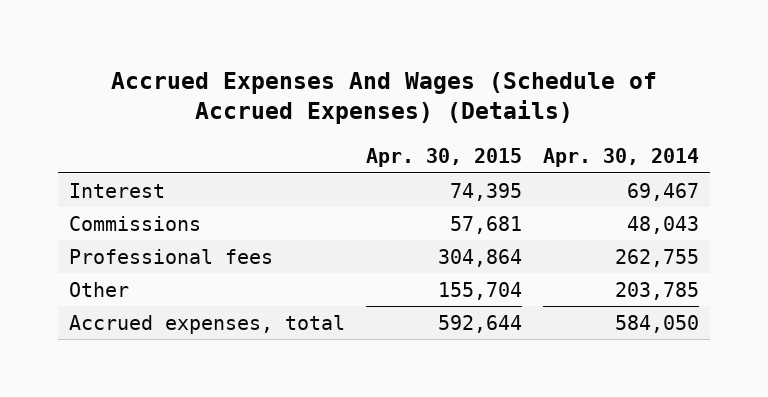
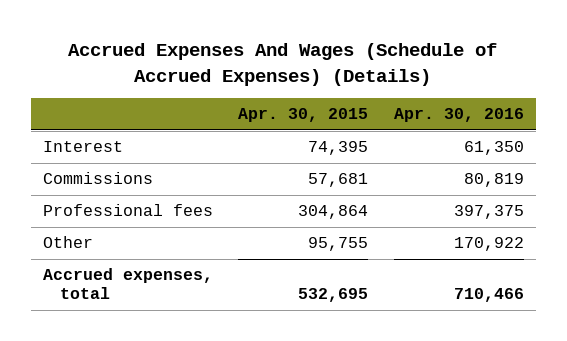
[543,148,700,168] Apr. 30, 2014 -> none
none -> [393,108,524,123] Apr. 30, 2016
[437,281,522,300] 155,704 -> [308,237,369,252] 95,755
[437,314,522,333] 592,644 -> [298,288,369,303] 532,695

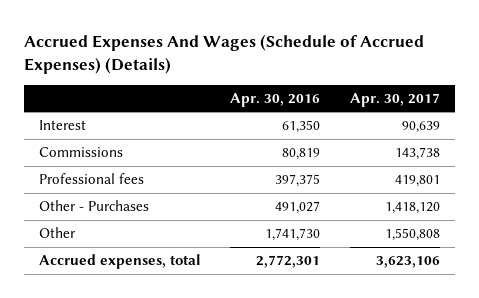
[238,108,369,123] Apr. 30, 2015 -> none
none -> [349,92,440,107] Apr. 30, 2017
none -> [38,200,149,212] Other - Purchases
[453,237,524,252] 170,922 -> [265,228,321,242] 1,741,730
[453,288,524,303] 710,466 -> [256,255,321,269] 2,772,301

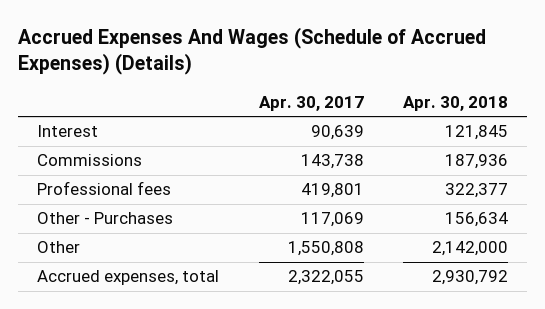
[230,92,321,107] Apr. 30, 2016 -> none
none -> [402,95,508,111] Apr. 30, 2018
[384,202,440,215] 1,418,120 -> [300,212,364,228] 117,069
[375,256,440,269] 3,623,106 -> [287,270,364,286] 2,322,055

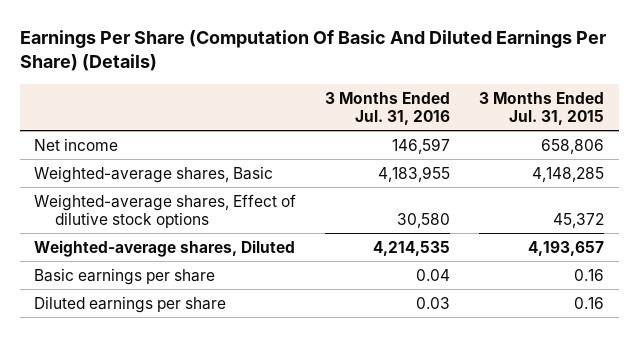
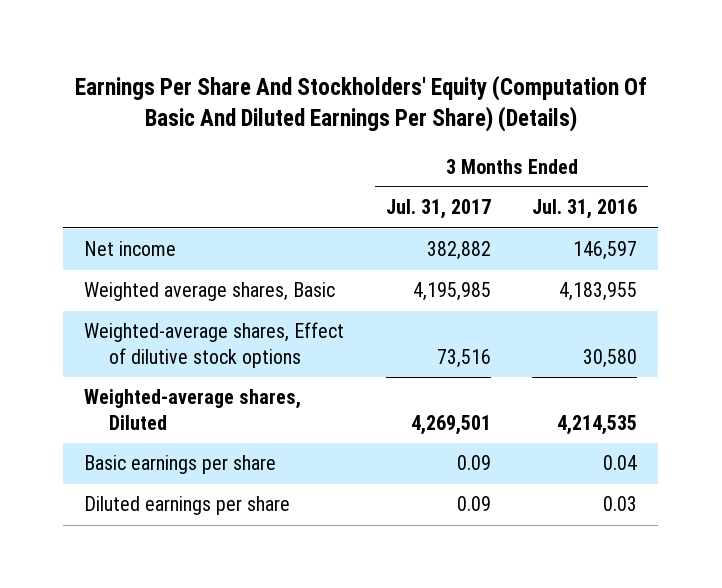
[19,30,606,72] Earnings Per Share (Computation Of Basic And Diluted Earnings Per Share) (Details) -> [74,74,647,133] Earnings Per Share And Stockholders' Equity (Computation Of Basic And Diluted Earnings Per Share) (Details)
[479,91,605,126] 3 Months Ended Jul. 31, 2015 -> none
none -> [385,199,491,220] Jul. 31, 2017
[34,165,274,183] Weighted-average shares, Basic -> [84,282,336,302] Weighted average shares, Basic

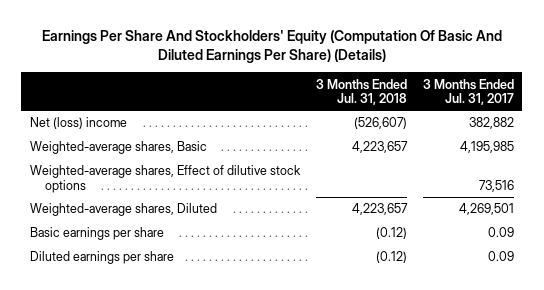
[532,199,638,220] Jul. 31, 2016 -> none
none -> [315,78,407,106] 3 Months Ended Jul. 31, 2018
[84,241,177,257] Net income -> [29,117,127,130] Net (loss) income
[84,282,336,302] Weighted average shares, Basic -> [29,141,207,155] Weighted-average shares, Basic

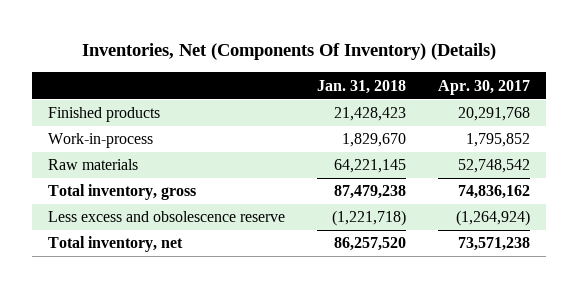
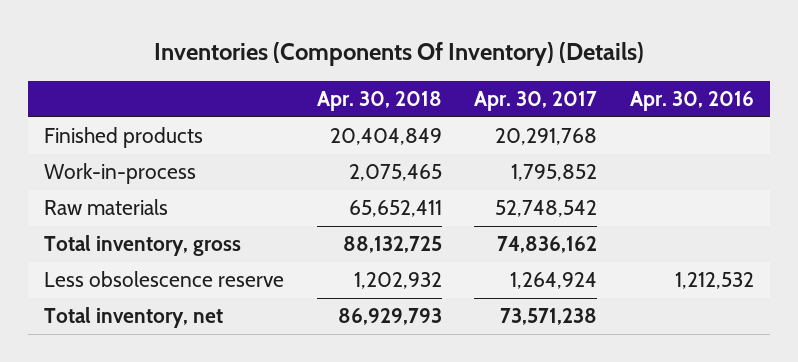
[82,43,497,61] Inventories, Net (Components Of Inventory) (Details) -> [153,42,644,67] Inventories (Components Of Inventory) (Details)
[317,79,407,94] Jan. 31, 2018 -> none
none -> [316,91,442,112] Apr. 30, 2018
none -> [629,91,754,112] Apr. 30, 2016
[47,211,285,223] Less excess and obsolescence reserve -> [43,271,284,288] Less obsolescence reserve
[456,210,531,227] (1,264,924) -> [510,272,598,290] 1,264,924

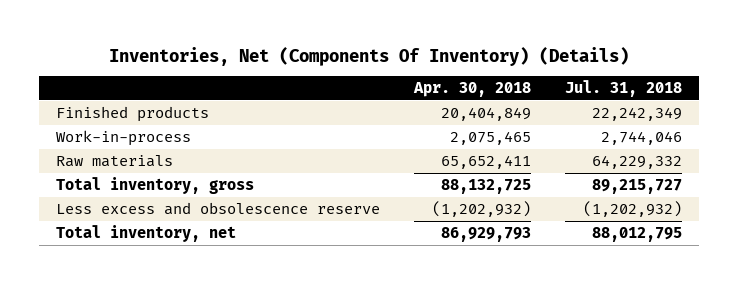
[153,42,644,67] Inventories (Components Of Inventory) (Details) -> [108,46,629,66] Inventories, Net (Components Of Inventory) (Details)
[474,91,598,112] Apr. 30, 2017 -> none
[629,91,754,112] Apr. 30, 2016 -> none
none -> [564,80,682,98] Jul. 31, 2018
[43,271,284,288] Less obsolescence reserve -> [55,201,380,215] Less excess and obsolescence reserve
[353,272,442,290] 1,202,932 -> [431,200,531,217] (1,202,932)

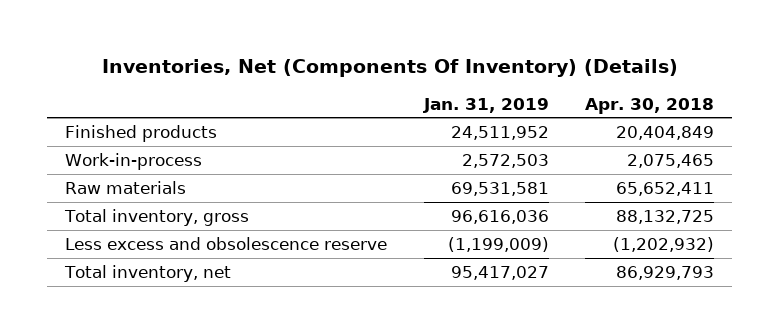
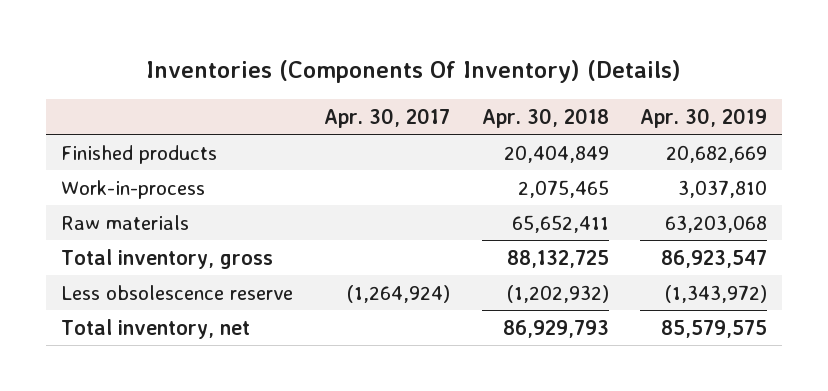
[101,59,678,78] Inventories, Net (Components Of Inventory) (Details) -> [146,60,682,84] Inventories (Components Of Inventory) (Details)
[422,97,549,113] Jan. 31, 2019 -> none
none -> [324,107,451,128] Apr. 30, 2017
none -> [639,107,767,128] Apr. 30, 2019
[65,236,388,250] Less excess and obsolescence reserve -> [61,284,294,300] Less obsolescence reserve

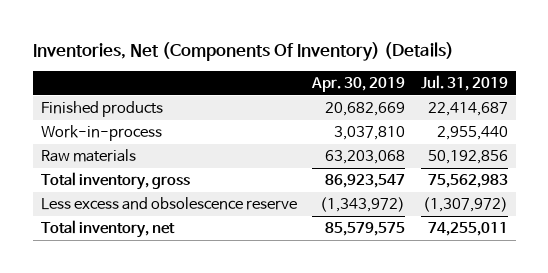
[146,60,682,84] Inventories (Components Of Inventory) (Details) -> [32,41,454,61] Inventories, Net (Components Of Inventory) (Details)
[324,107,451,128] Apr. 30, 2017 -> none
[481,107,609,128] Apr. 30, 2018 -> none
none -> [420,75,508,92] Jul. 31, 2019
[61,284,294,300] Less obsolescence reserve -> [40,197,297,211] Less excess and obsolescence reserve

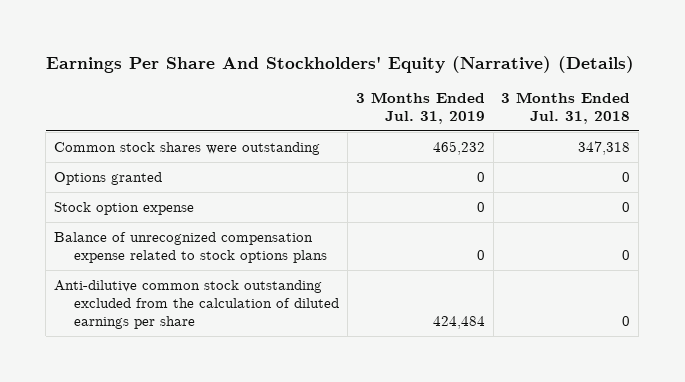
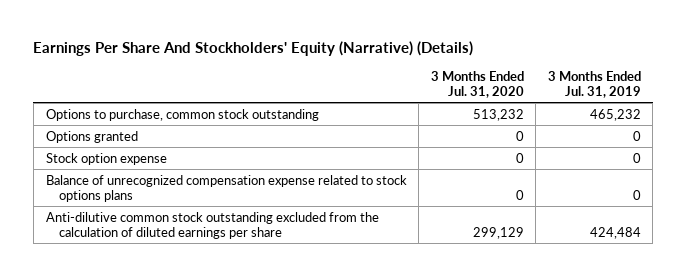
[501,92,631,125] 3 Months Ended Jul. 31, 2018 -> none
none -> [430,70,524,98] 3 Months Ended Jul. 31, 2020
[54,141,321,155] Common stock shares were outstanding -> [45,108,319,121] Options to purchase, common stock outstanding

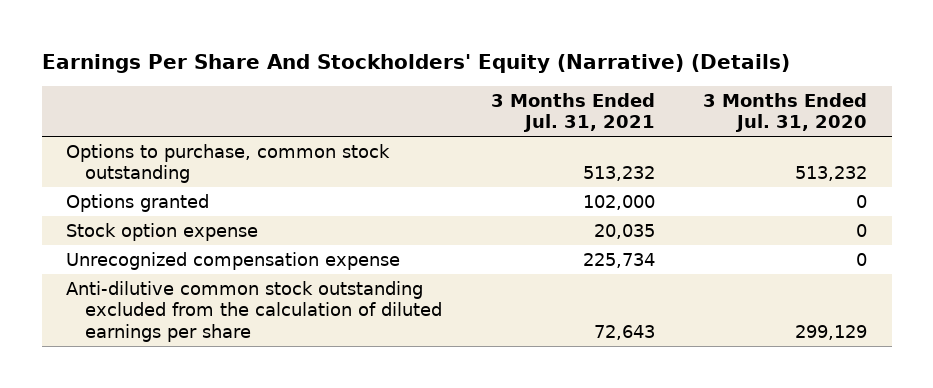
[547,70,641,98] 3 Months Ended Jul. 31, 2019 -> none
none -> [490,92,655,133] 3 Months Ended Jul. 31, 2021
[45,174,407,202] Balance of unrecognized compensation expense related to stock options plans -> [66,251,401,270] Unrecognized compensation expense

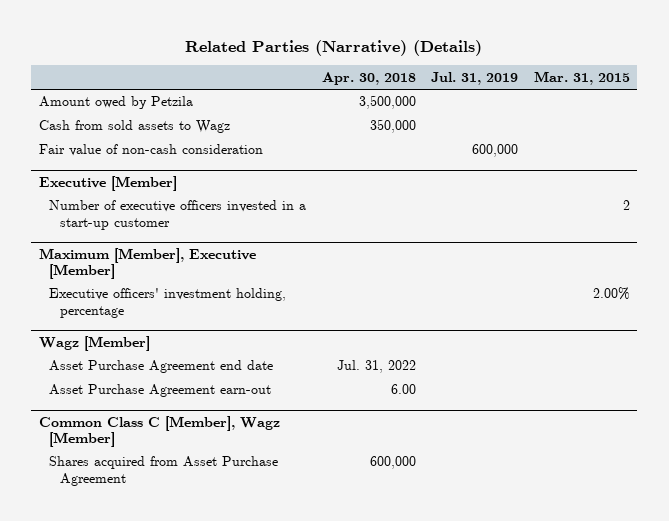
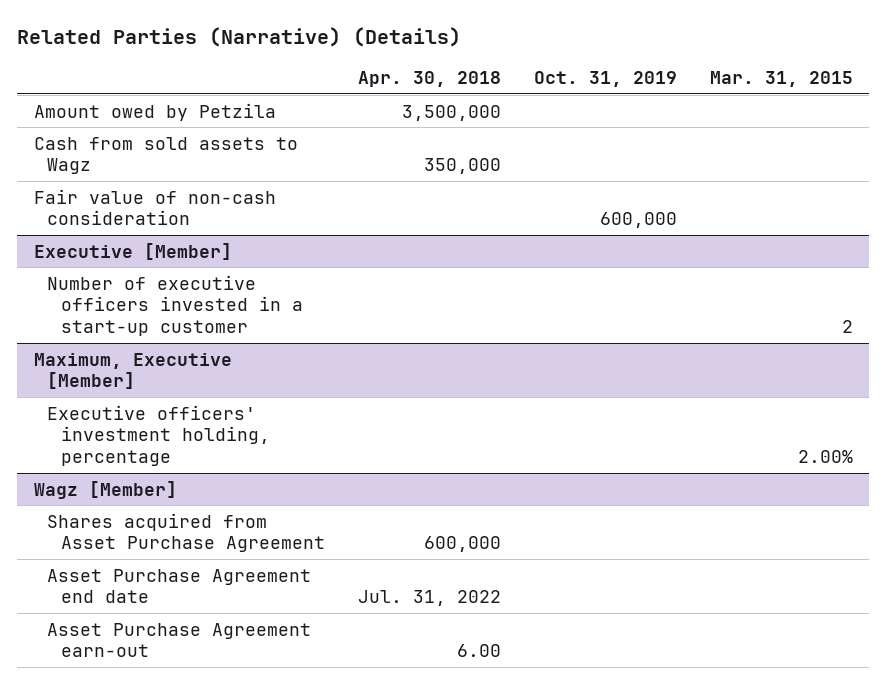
[431,71,519,85] Jul. 31, 2019 -> none
none -> [533,70,677,87] Oct. 31, 2019
[39,247,257,279] Maximum [Member], Executive [Member] -> [33,352,232,390] Maximum, Executive [Member]
none -> [47,512,325,553] Shares acquired from Asset Purchase Agreement
[39,415,281,447] Common Class C [Member], Wagz [Member] -> none
[49,456,279,486] Shares acquired from Asset Purchase Agreement -> none

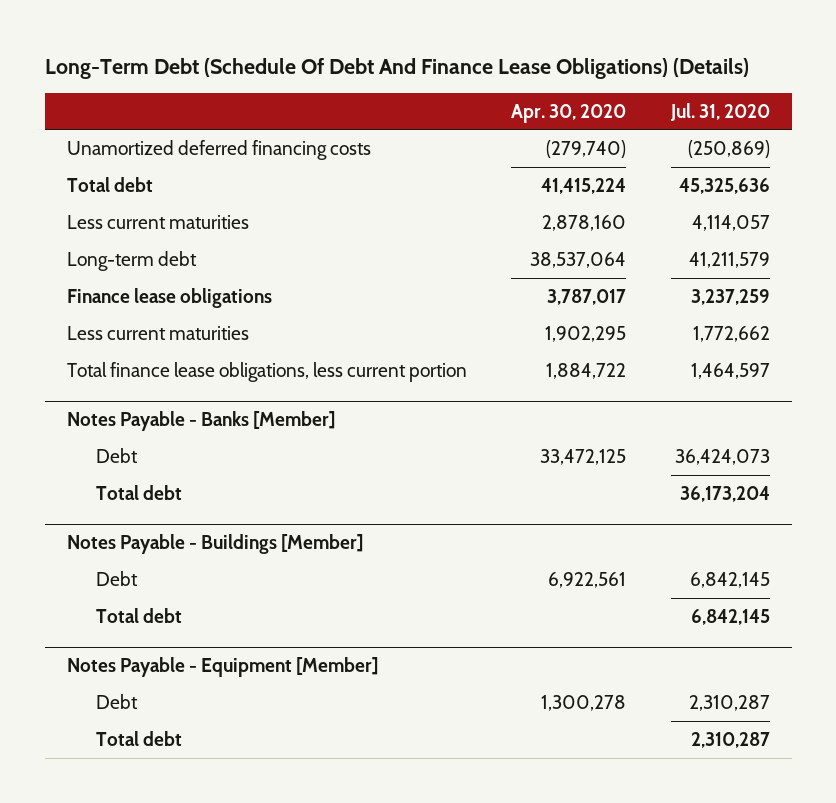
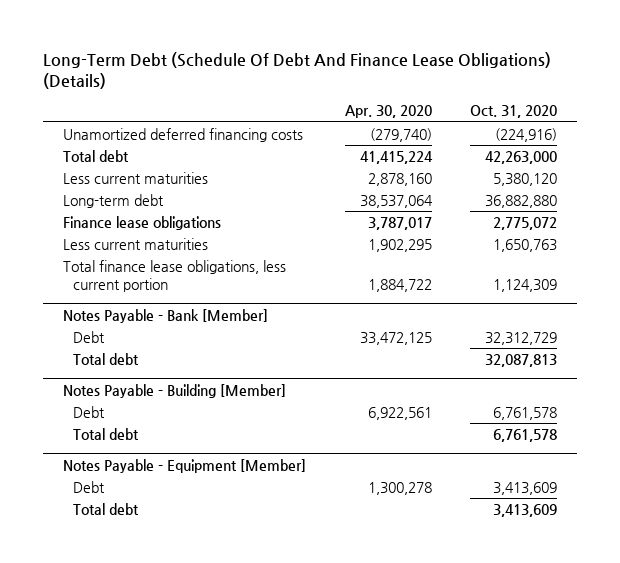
[669,102,770,121] Jul. 31, 2020 -> none
none -> [470,105,558,119] Oct. 31, 2020
[66,410,335,431] Notes Payable - Banks [Member] -> [62,308,268,323] Notes Payable - Bank [Member]
[66,533,363,554] Notes Payable - Buildings [Member] -> [62,383,286,398] Notes Payable - Building [Member]

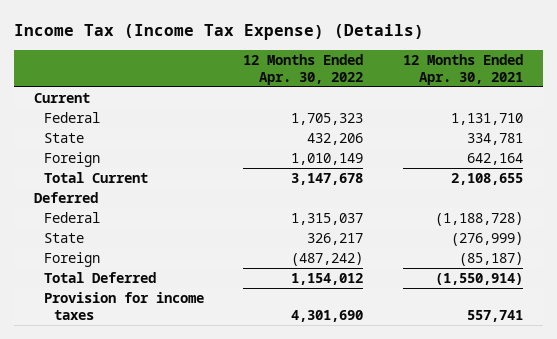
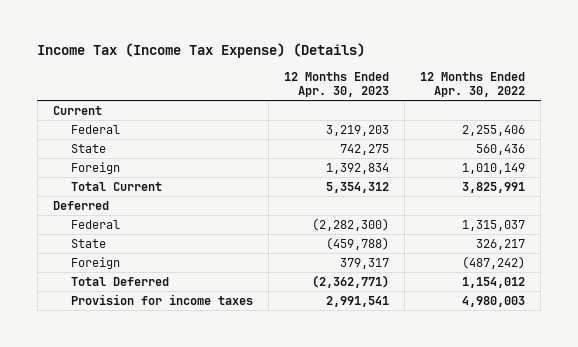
[403,53,524,85] 12 Months Ended Apr. 30, 2021 -> none
none -> [283,72,389,98] 12 Months Ended Apr. 30, 2023
[291,113,364,126] 1,705,323 -> [461,124,525,136] 2,255,406
[307,133,364,146] 432,206 -> [475,143,525,155] 560,436
[291,173,364,186] 3,147,678 -> [461,181,525,193] 3,825,991
[291,310,364,323] 4,301,690 -> [461,295,525,307] 4,980,003

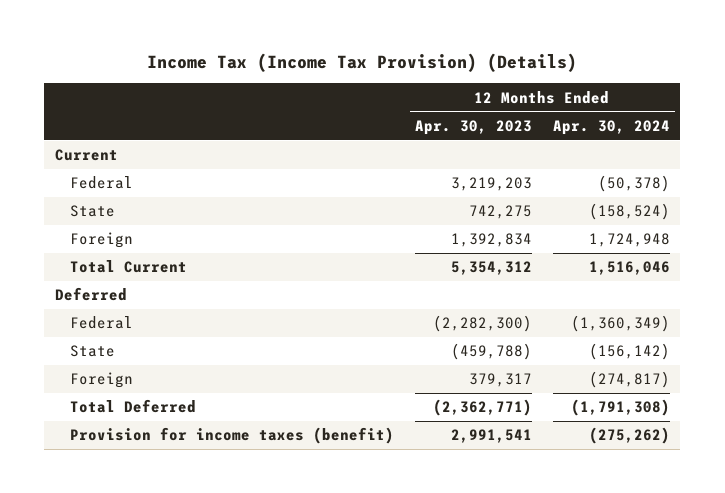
[37,43,366,59] Income Tax (Income Tax Expense) (Details) -> [147,53,578,73] Income Tax (Income Tax Provision) (Details)
[419,72,525,98] 12 Months Ended Apr. 30, 2022 -> none
none -> [552,120,670,136] Apr. 30, 2024
[70,293,253,305] Provision for income taxes -> [70,427,395,445] Provision for income taxes (benefit)

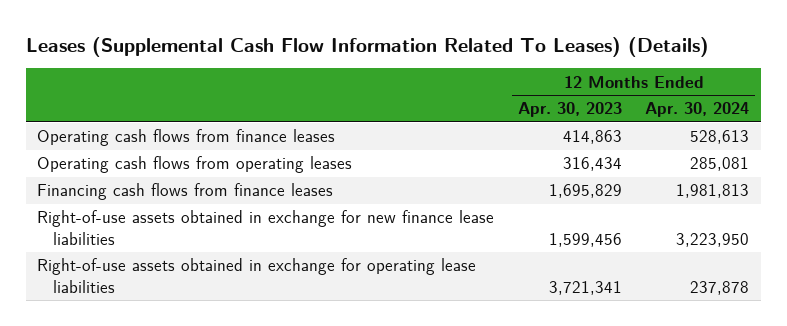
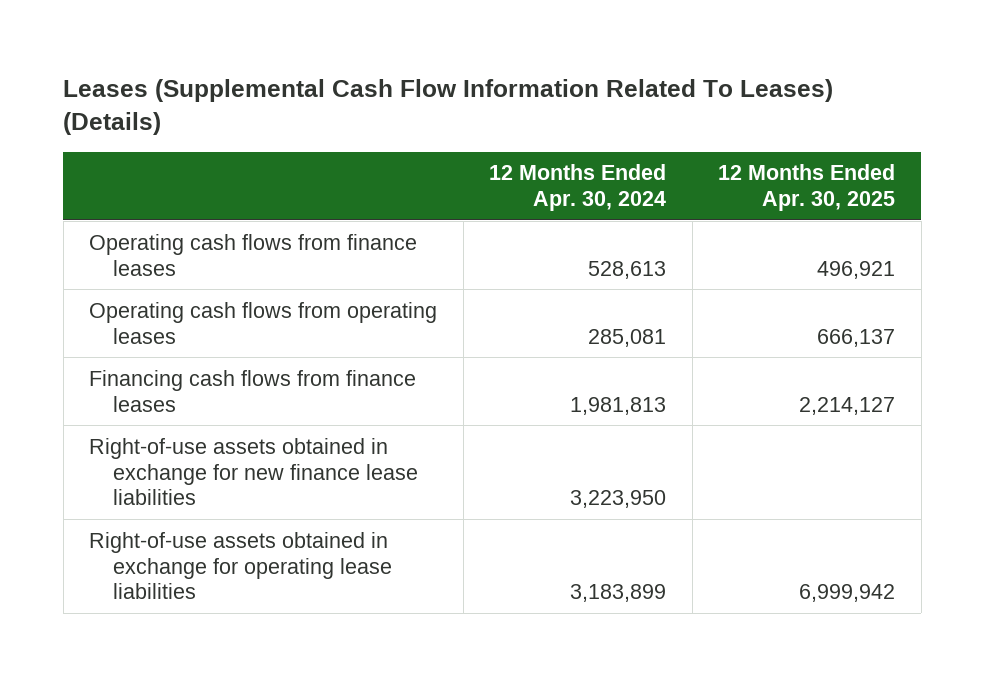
[517,102,622,118] Apr. 30, 2023 -> none
none -> [718,164,896,212] 12 Months Ended Apr. 30, 2025
[690,280,750,295] 237,878 -> [570,584,667,603] 3,183,899

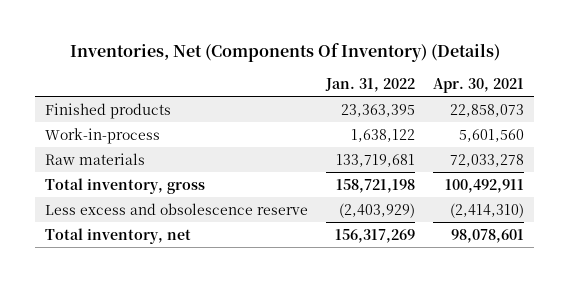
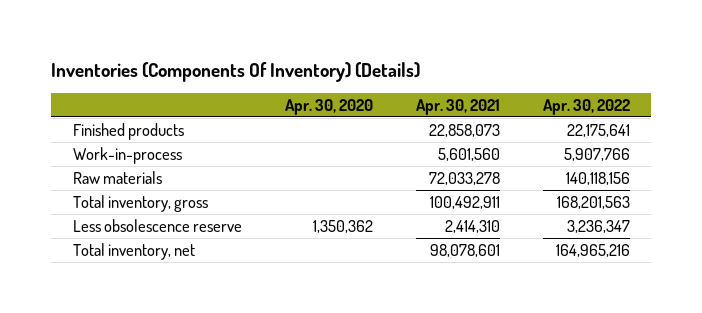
[69,43,500,63] Inventories, Net (Components Of Inventory) (Details) -> [51,61,421,82] Inventories (Components Of Inventory) (Details)
[325,77,416,92] Jan. 31, 2022 -> none
none -> [284,98,373,115] Apr. 30, 2020
none -> [542,98,630,115] Apr. 30, 2022
[44,202,308,215] Less excess and obsolescence reserve -> [72,218,242,232] Less obsolescence reserve
[450,202,525,218] (2,414,310) -> [444,219,500,233] 2,414,310

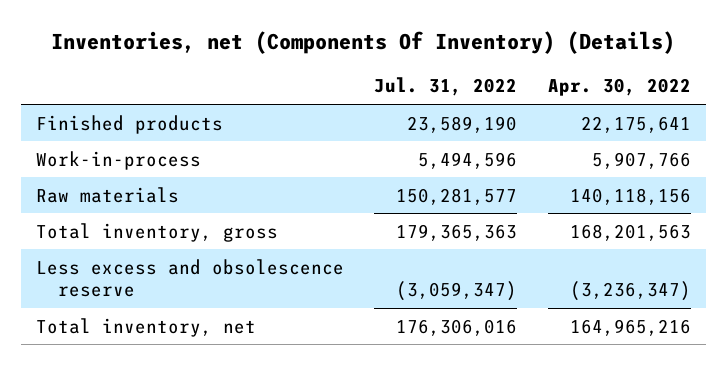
[51,61,421,82] Inventories (Components Of Inventory) (Details) -> [51,31,676,55] Inventories, net (Components Of Inventory) (Details)
[284,98,373,115] Apr. 30, 2020 -> none
[415,98,500,115] Apr. 30, 2021 -> none
none -> [374,77,518,97] Jul. 31, 2022
[72,218,242,232] Less obsolescence reserve -> [35,258,344,298] Less excess and obsolescence reserve
[566,219,630,233] 3,236,347 -> [569,281,691,302] (3,236,347)

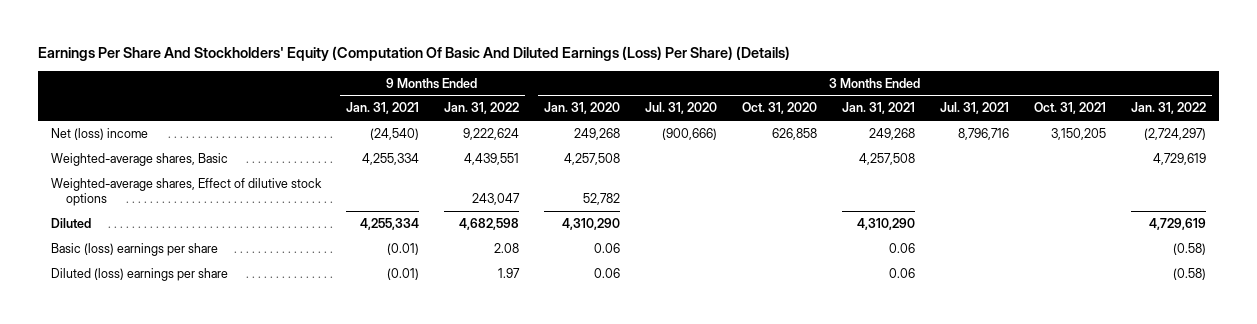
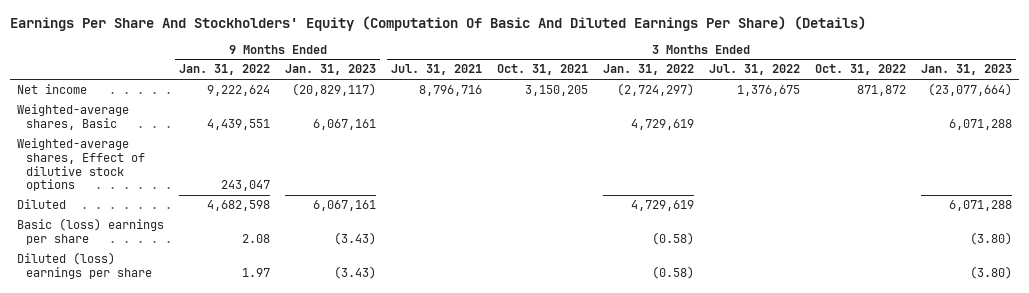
[38,45,791,61] Earnings Per Share And Stockholders' Equity (Computation Of Basic And Diluted Earnings (Loss) Per Share) (Details) -> [9,15,866,31] Earnings Per Share And Stockholders' Equity (Computation Of Basic And Diluted Earnings Per Share) (Details)
[345,102,419,115] Jan. 31, 2021 -> none
[543,102,620,115] Jan. 31, 2020 -> none
[644,102,717,115] Jul. 31, 2020 -> none
[742,102,818,115] Oct. 31, 2020 -> none
[842,102,916,115] Jan. 31, 2021 -> none
none -> [285,64,377,76] Jan. 31, 2023
none -> [708,64,800,76] Jul. 31, 2022
none -> [814,64,906,76] Oct. 31, 2022
none -> [920,64,1012,76] Jan. 31, 2023
[50,127,148,140] Net (loss) income -> [17,84,88,95] Net income

